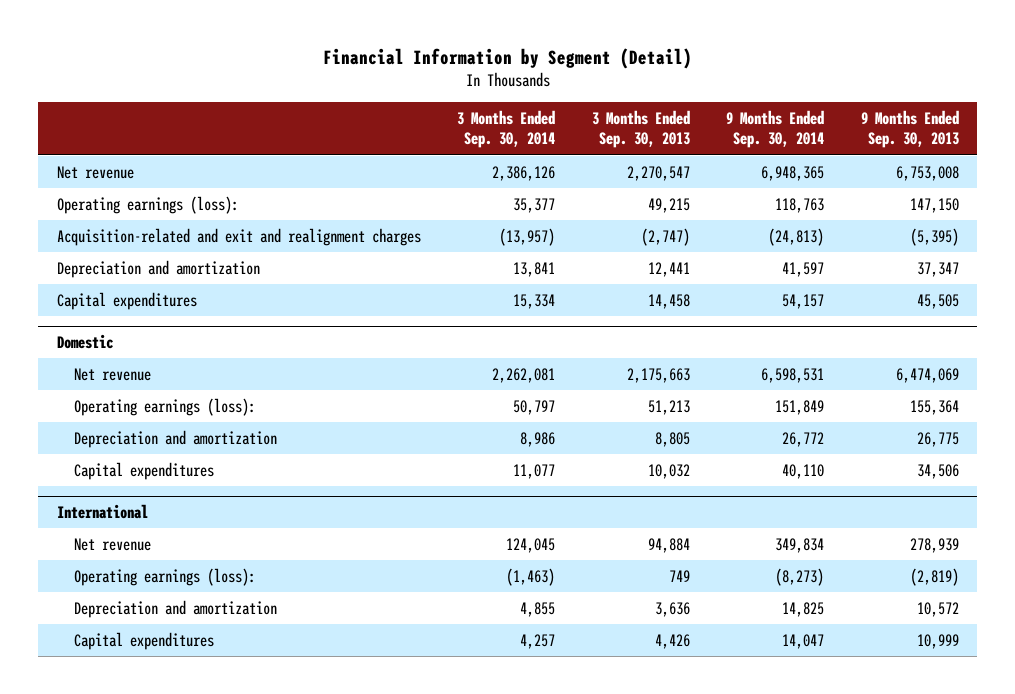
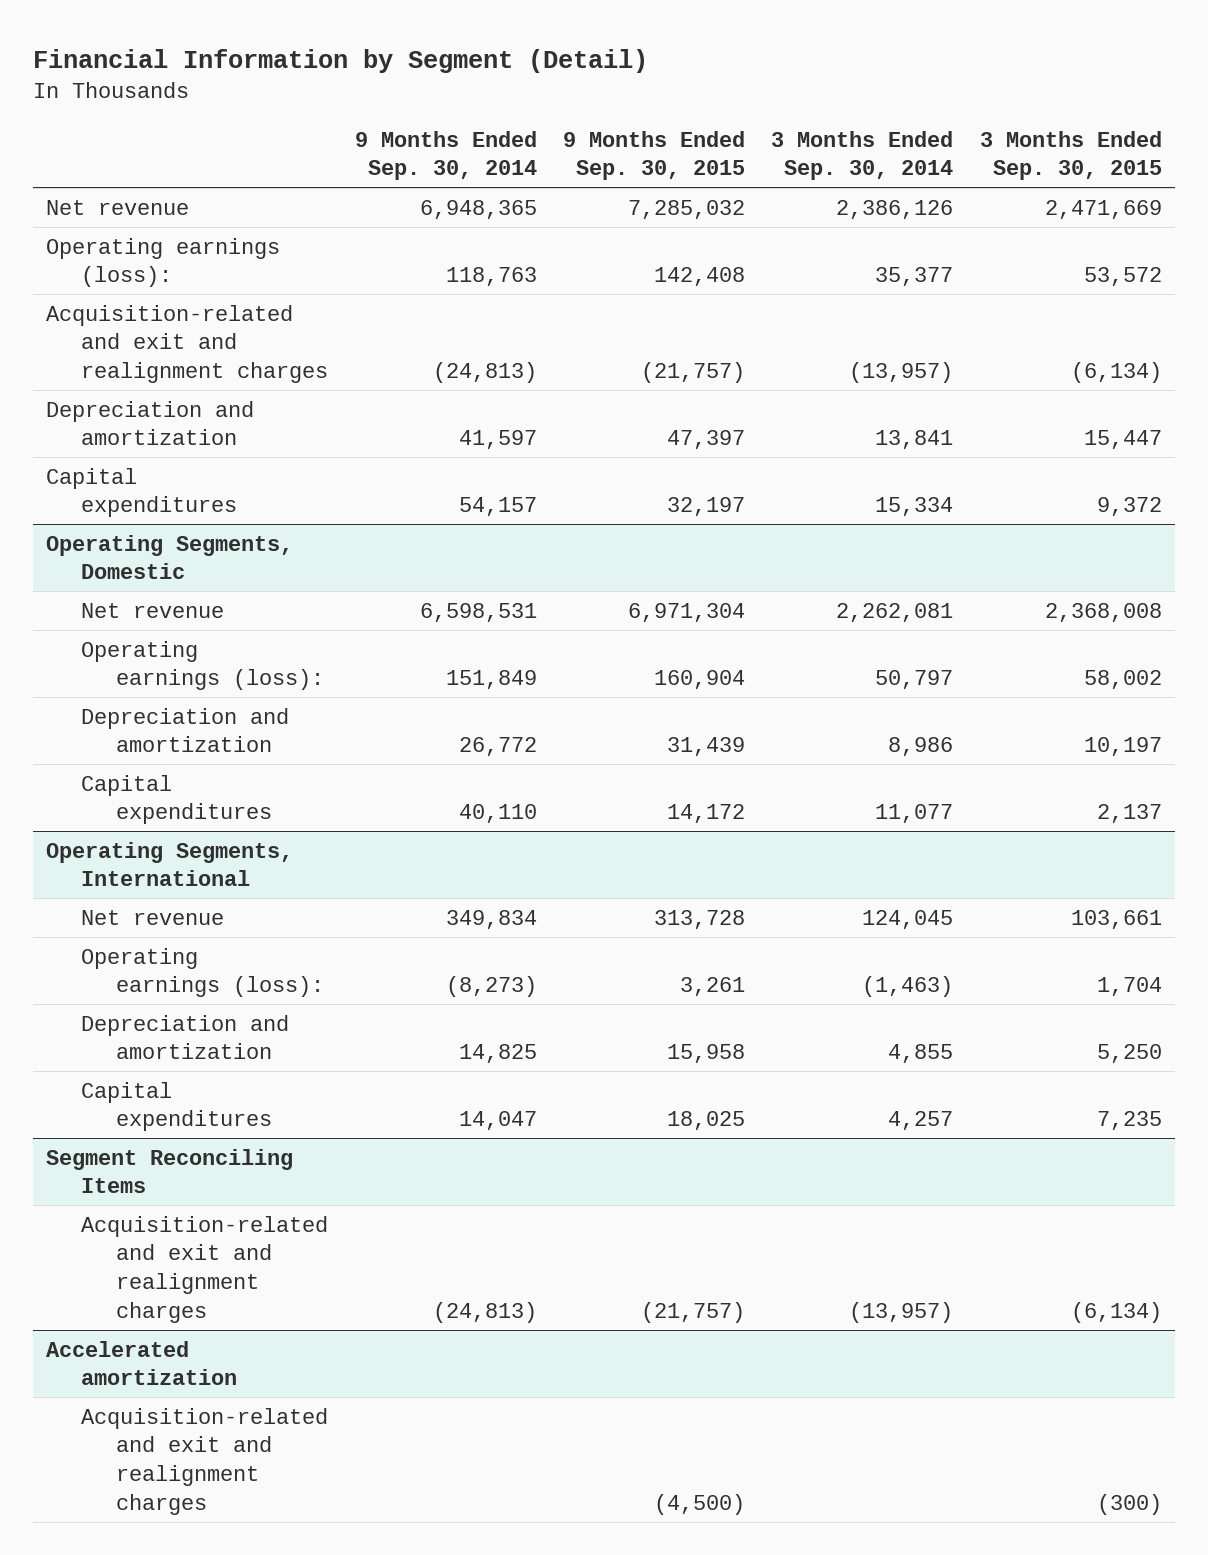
[591,109,690,149] 3 Months Ended Sep. 30, 2013 -> none
[860,109,959,149] 9 Months Ended Sep. 30, 2013 -> none
none -> [563,130,746,181] 9 Months Ended Sep. 30, 2015
none -> [979,130,1162,181] 3 Months Ended Sep. 30, 2015
[56,334,113,350] Domestic -> none
none -> [46,534,294,580] Operating Segments, Domestic
[56,504,148,520] International -> none
none -> [46,841,294,887] Operating Segments, International
none -> [46,1148,294,1194] Segment Reconciling Items
none -> [81,1215,329,1323] Acquisition-related and exit and realignment charges
none -> [46,1340,238,1386] Accelerated amortization
none -> [81,1407,329,1515] Acquisition-related and exit and realignment charges

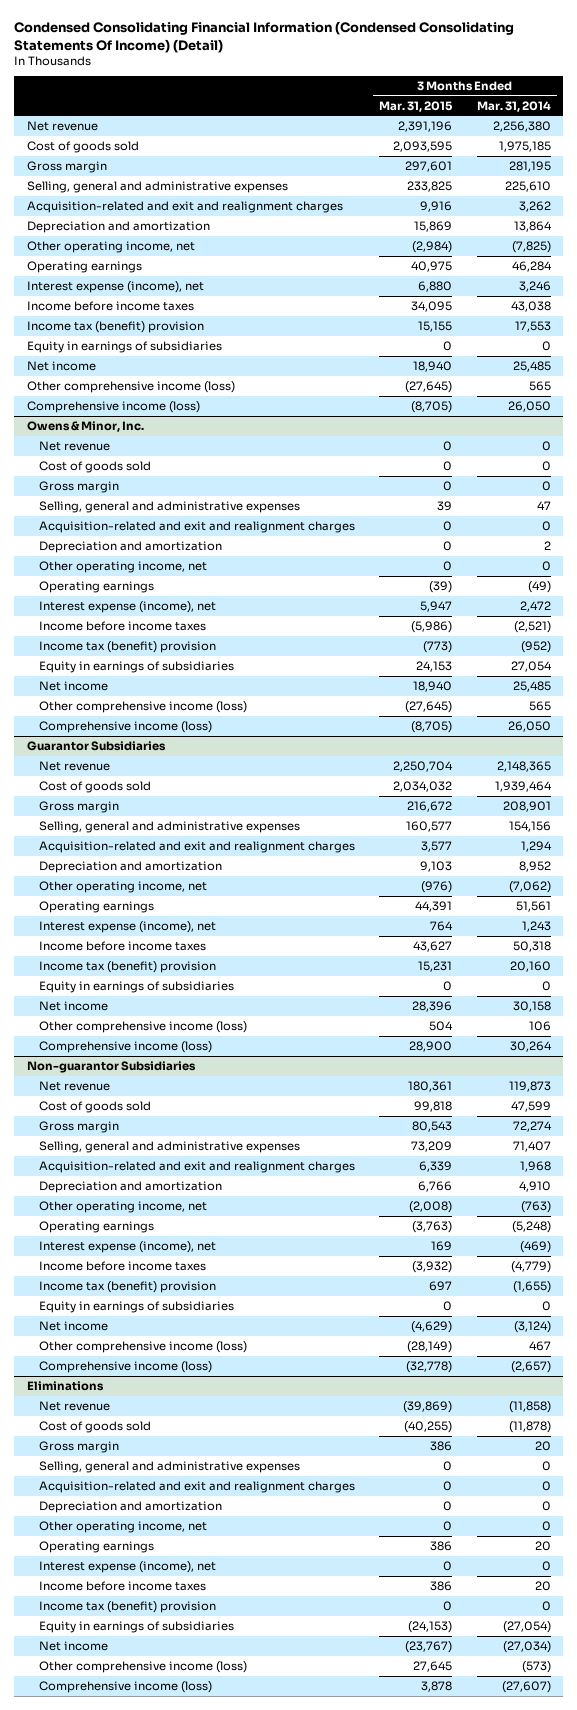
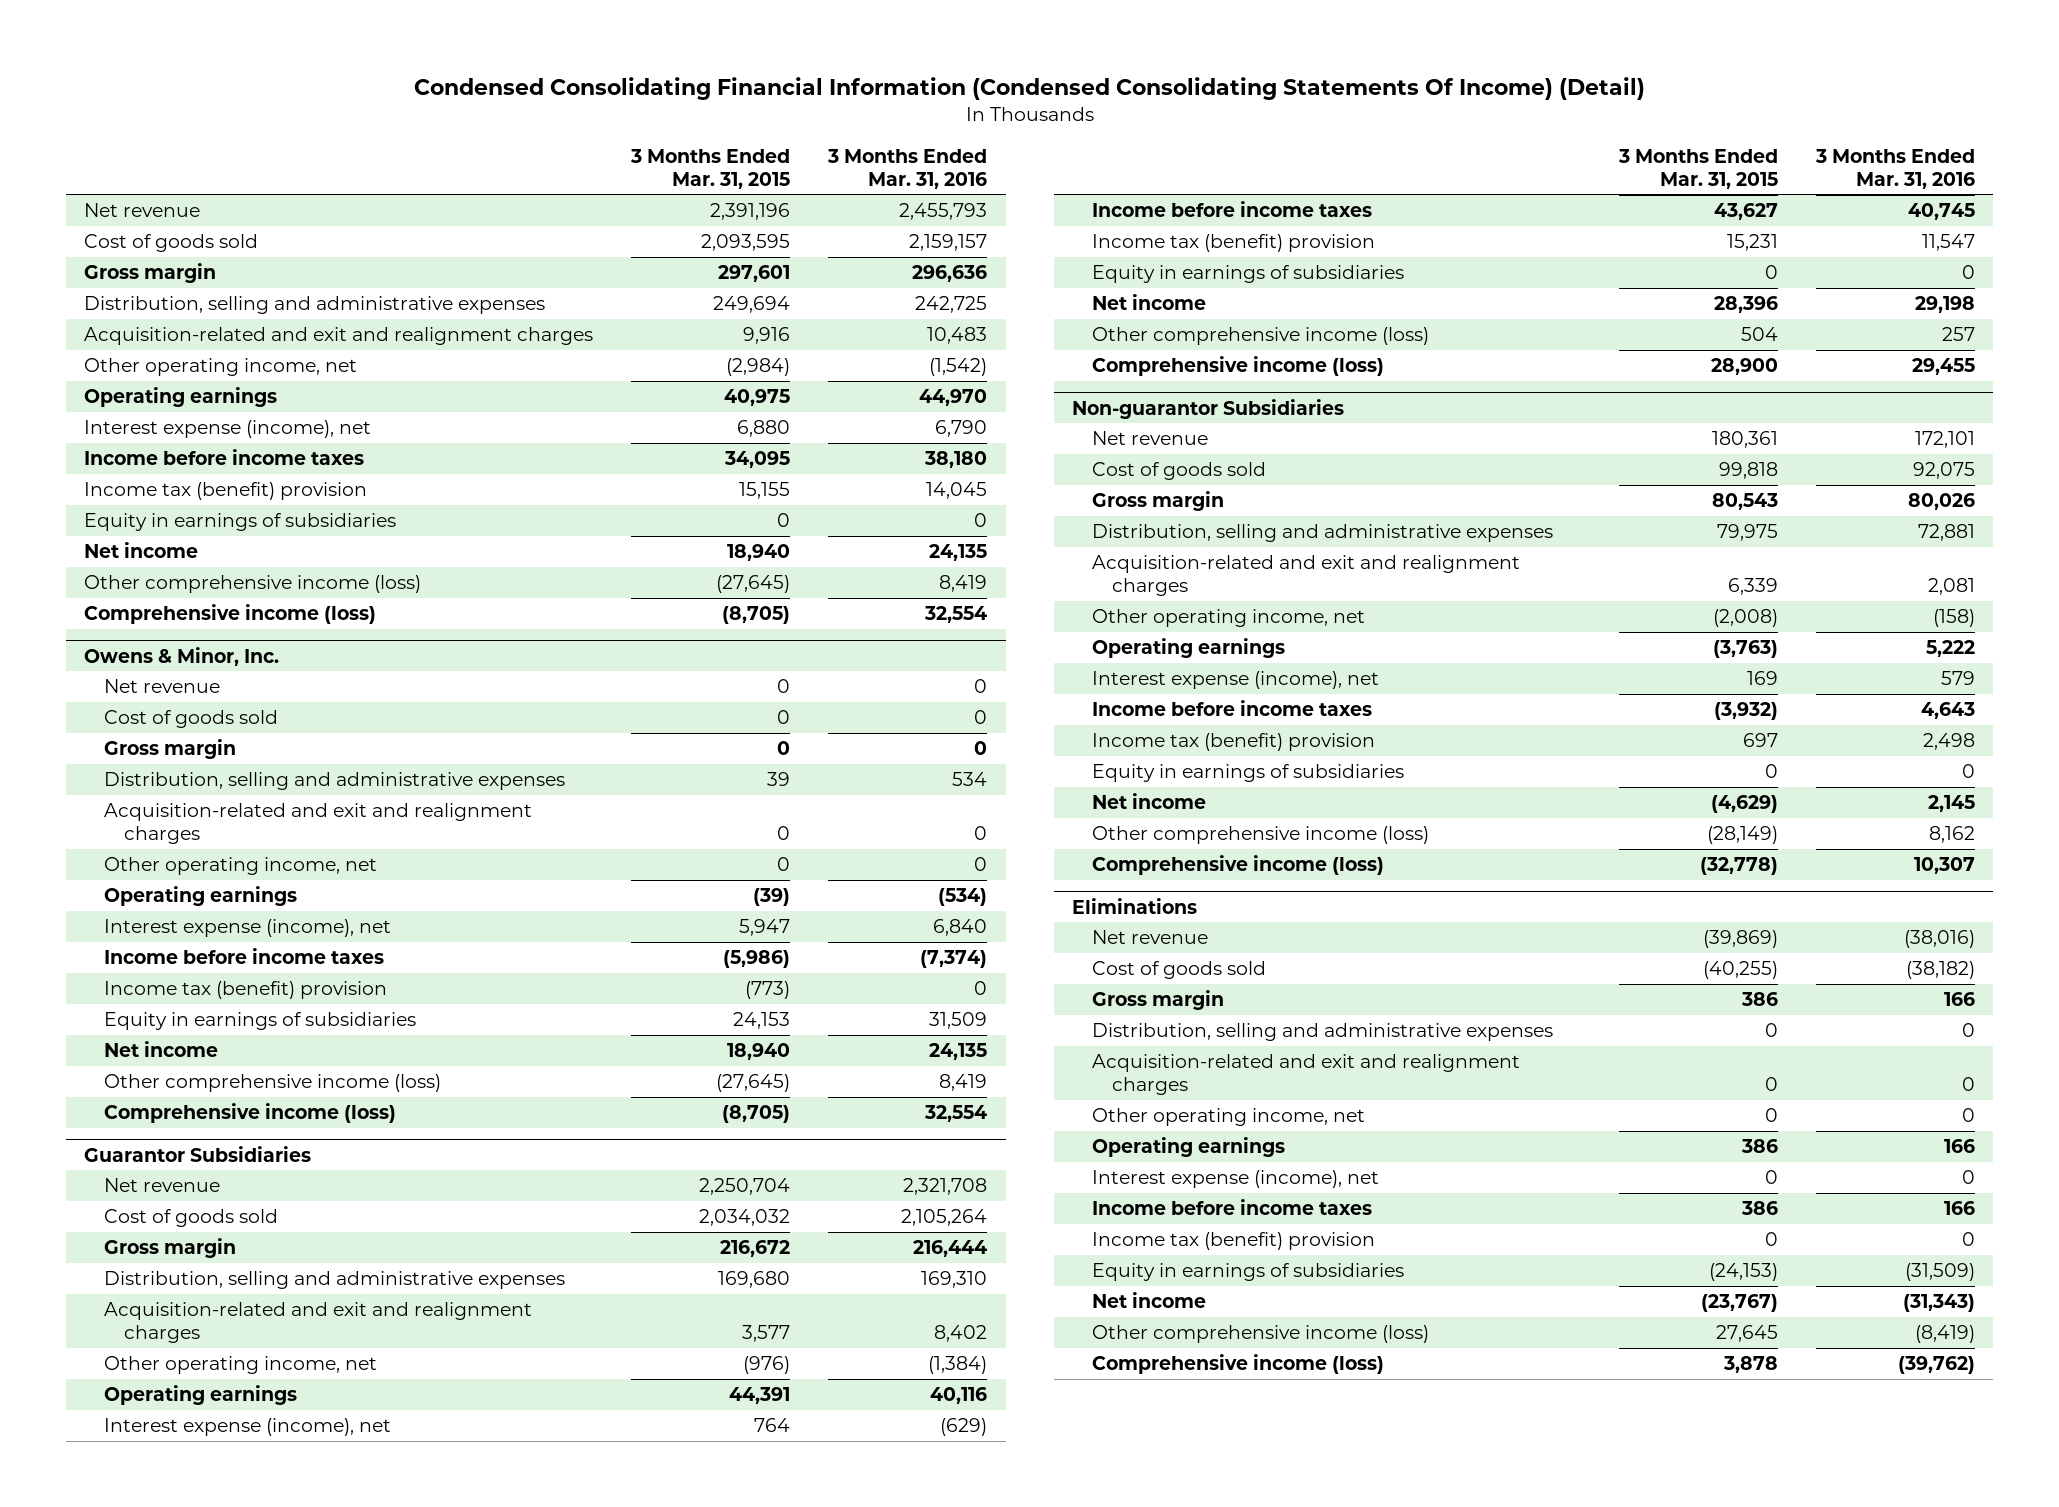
[476,100,551,112] Mar. 31, 2014 -> none
none -> [826,148,987,189] 3 Months Ended Mar. 31, 2016
[26,180,288,193] Selling, general and administrative expenses -> [84,296,546,315] Distribution, selling and administrative expenses
[407,180,453,192] 233,825 -> [713,296,791,314] 249,694
[26,220,210,233] Depreciation and amortization -> none
[39,500,301,513] Selling, general and administrative expenses -> [104,772,566,791] Distribution, selling and administrative expenses
[39,540,223,553] Depreciation and amortization -> none
[39,820,301,833] Selling, general and administrative expenses -> [104,1271,566,1290] Distribution, selling and administrative expenses
[406,820,453,832] 160,577 -> [718,1271,791,1289] 169,680
[39,860,223,873] Depreciation and amortization -> none
[39,1140,301,1153] Selling, general and administrative expenses -> [1092,524,1554,543] Distribution, selling and administrative expenses
[411,1140,453,1152] 73,209 -> [1717,524,1779,542] 79,975
[39,1180,223,1193] Depreciation and amortization -> none
[39,1460,301,1473] Selling, general and administrative expenses -> [1092,1023,1554,1042] Distribution, selling and administrative expenses
[39,1500,223,1513] Depreciation and amortization -> none

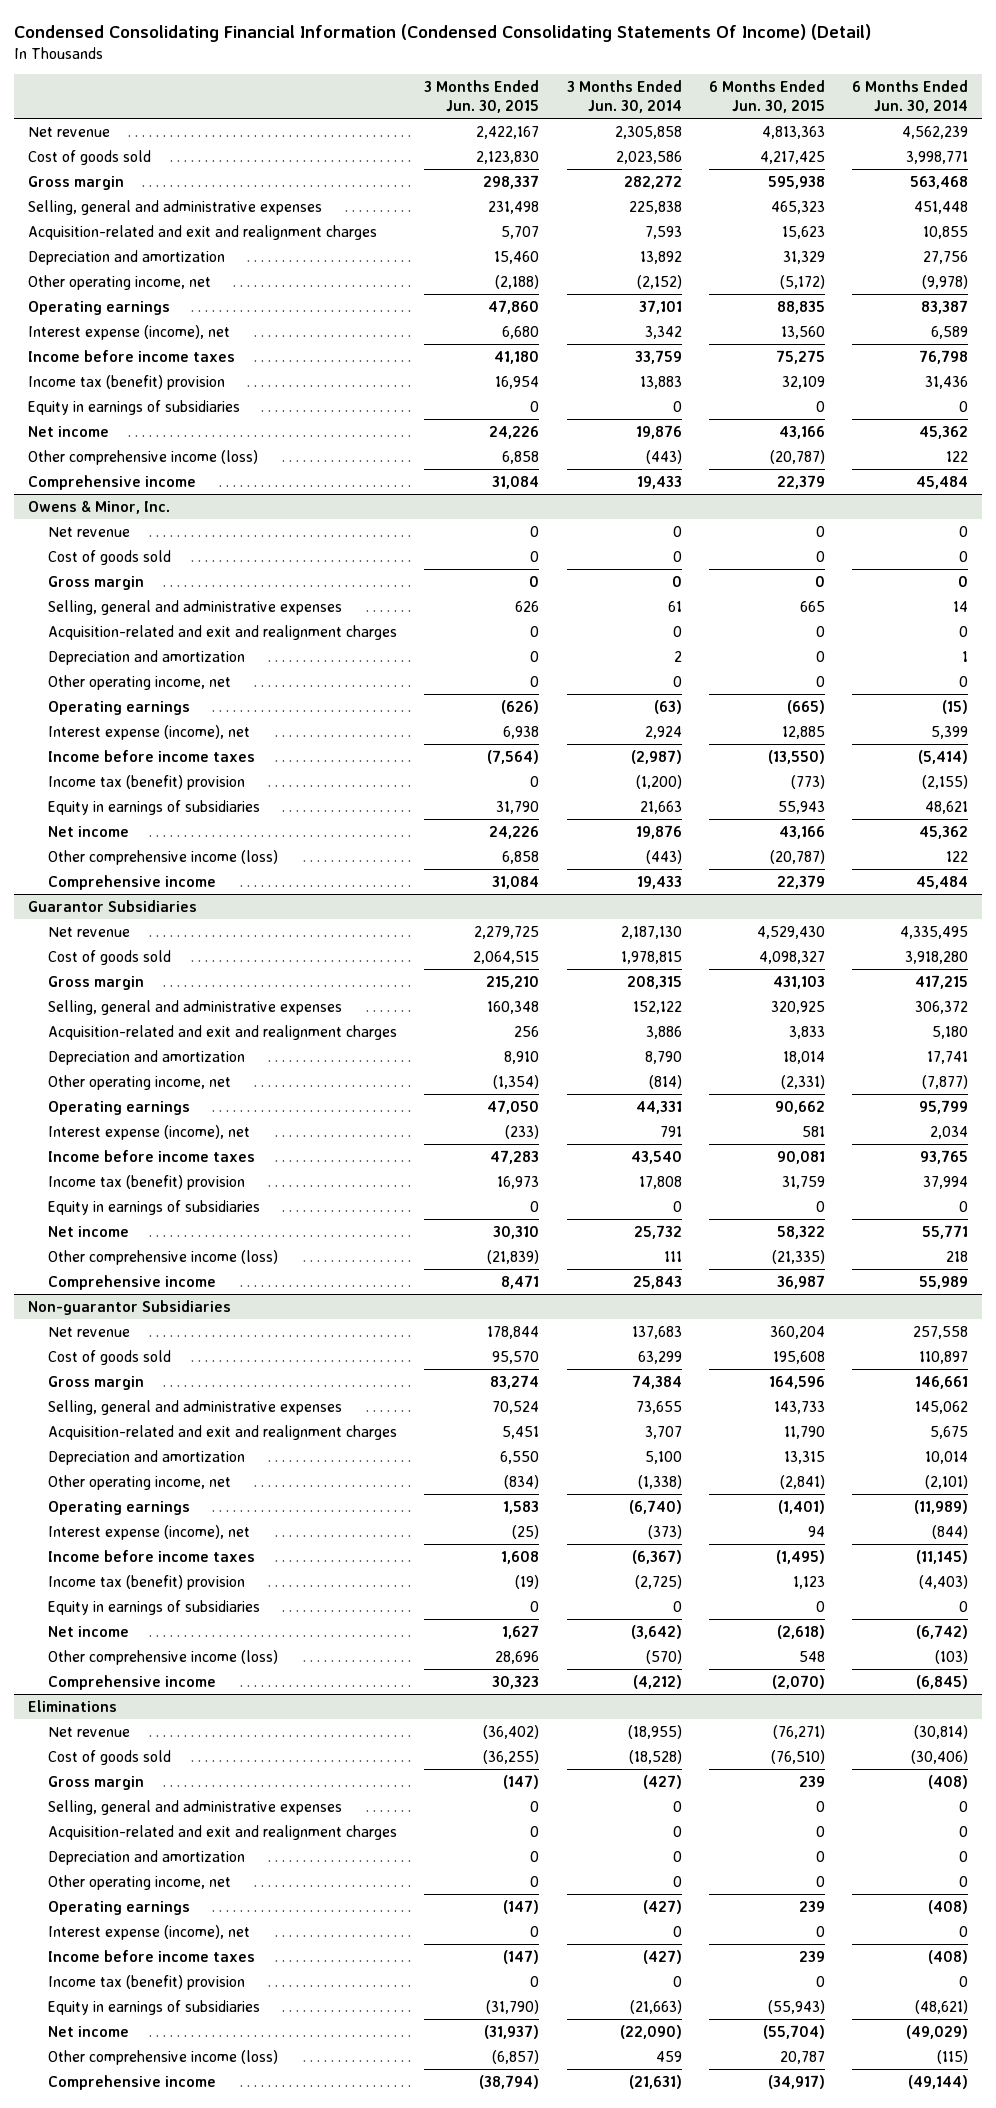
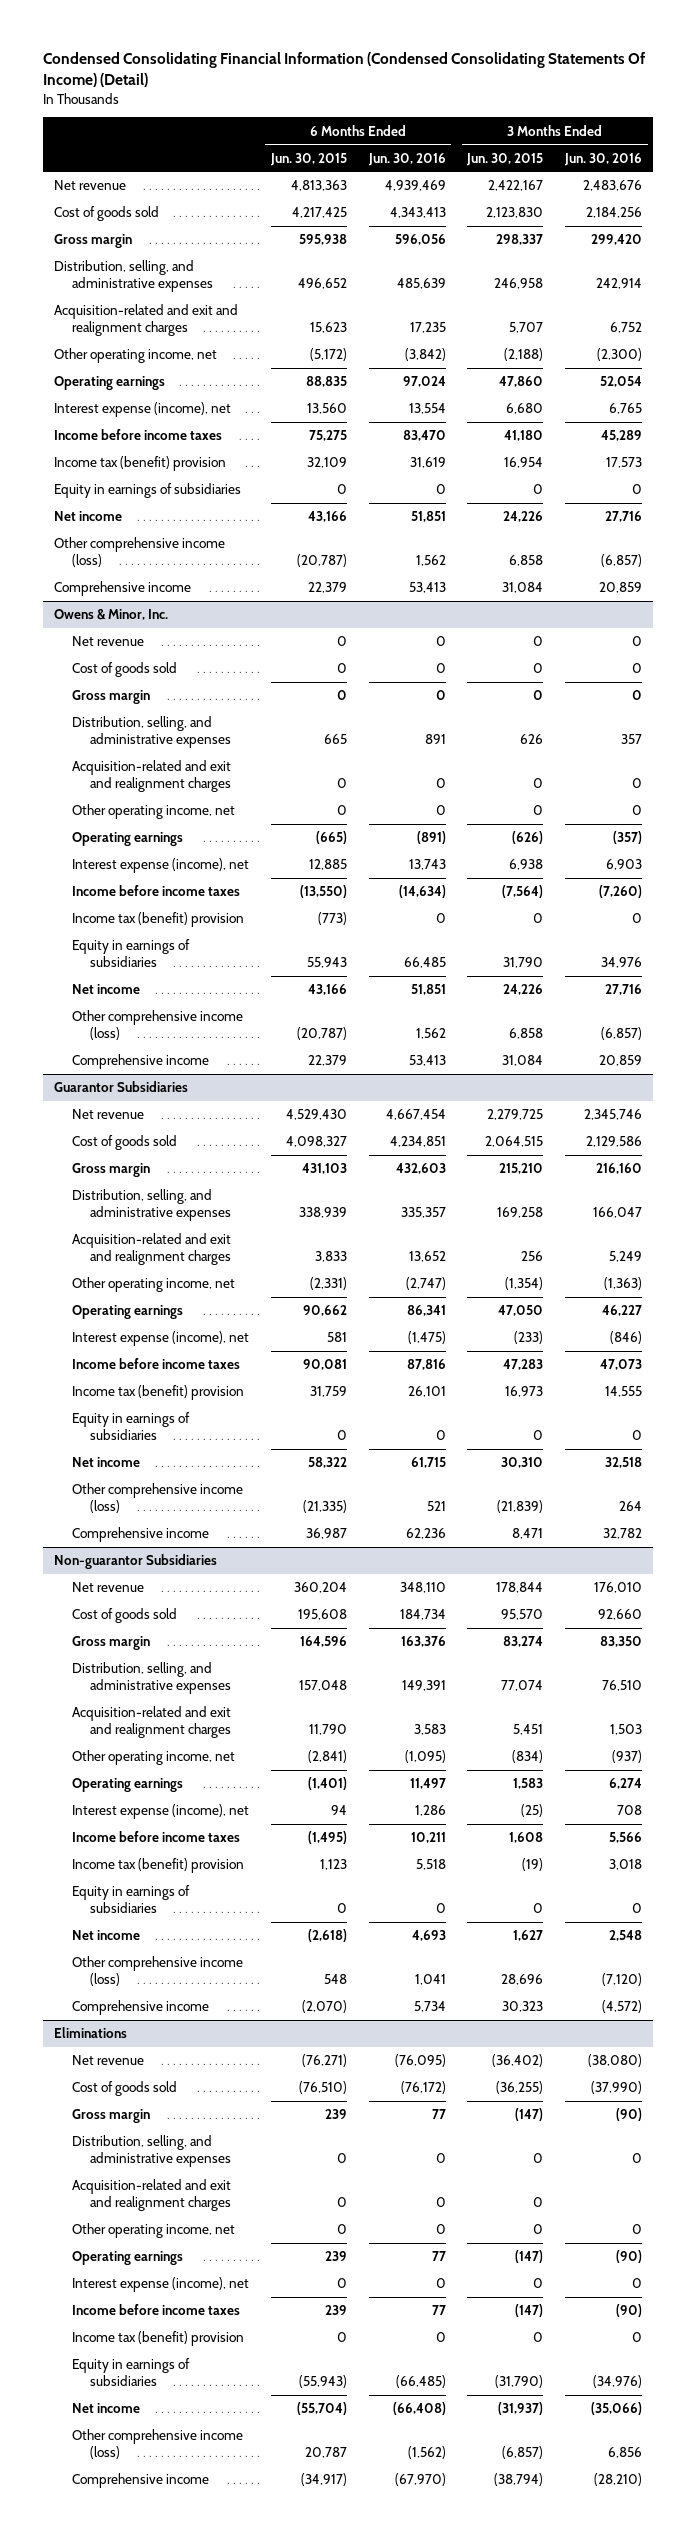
[566,80,682,114] 3 Months Ended Jun. 30, 2014 -> none
[852,80,969,114] 6 Months Ended Jun. 30, 2014 -> none
none -> [367,152,446,166] Jun. 30, 2016
none -> [564,152,643,166] Jun. 30, 2016
[27,199,322,215] Selling, general and administrative expenses -> [53,260,213,293] Distribution, selling, and administrative expenses
[488,200,540,214] 231,498 -> [494,278,544,290] 246,958
[770,200,825,214] 465,323 -> [297,278,347,290] 496,652
[27,249,225,265] Depreciation and amortization -> none
[47,599,342,615] Selling, general and administrative expenses -> [71,716,232,749] Distribution, selling, and administrative expenses
[47,649,245,665] Depreciation and amortization -> none
[47,999,342,1015] Selling, general and administrative expenses -> [71,1189,232,1222] Distribution, selling, and administrative expenses
[487,1000,540,1014] 160,348 -> [497,1207,544,1219] 169,258
[770,1000,825,1014] 320,925 -> [298,1207,347,1219] 338,939
[47,1049,245,1065] Depreciation and amortization -> none
[47,1399,342,1415] Selling, general and administrative expenses -> [71,1662,232,1695] Distribution, selling, and administrative expenses
[492,1400,540,1414] 70,524 -> [501,1680,544,1692] 77,074
[773,1400,825,1414] 143,733 -> [298,1680,347,1692] 157,048
[47,1449,245,1465] Depreciation and amortization -> none
[47,1799,342,1815] Selling, general and administrative expenses -> [71,2135,232,2168] Distribution, selling, and administrative expenses
[47,1849,245,1865] Depreciation and amortization -> none

